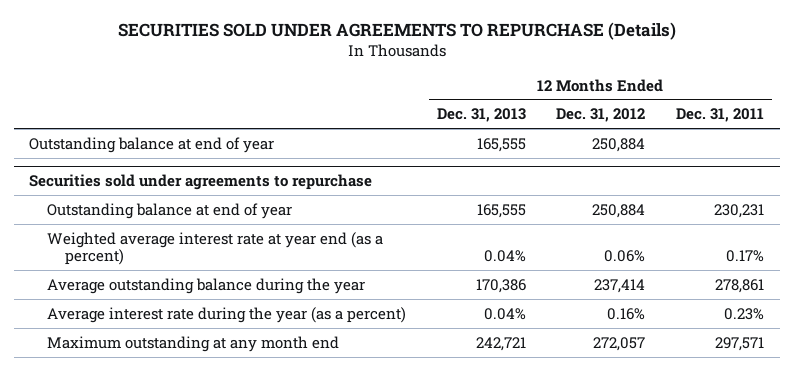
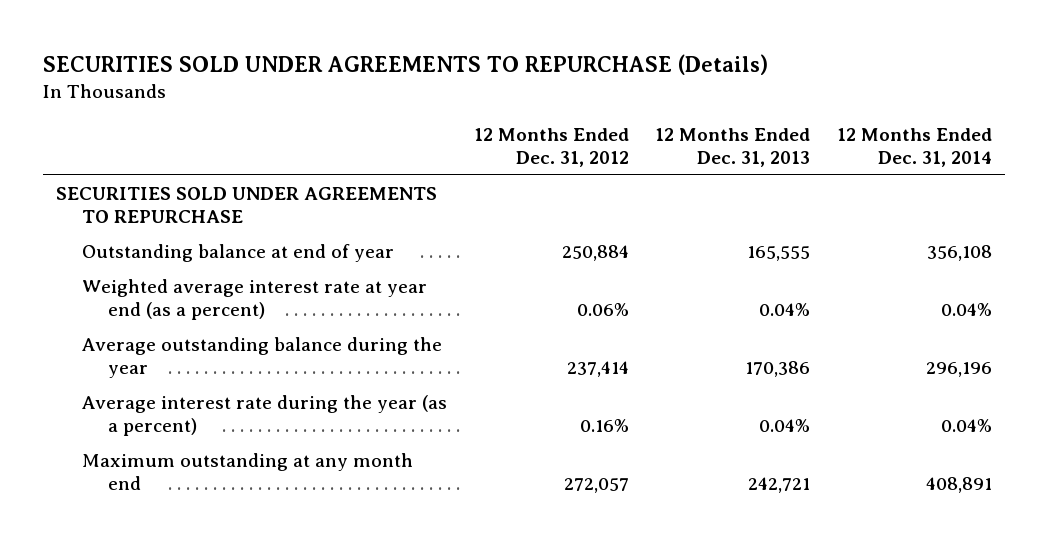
[676,108,765,123] Dec. 31, 2011 -> none
none -> [836,128,992,167] 12 Months Ended Dec. 31, 2014
[28,136,274,153] Outstanding balance at end of year -> none
[28,174,372,191] Securities sold under agreements to repurchase -> none
none -> [55,187,437,223] SECURITIES SOLD UNDER AGREEMENTS TO REPURCHASE

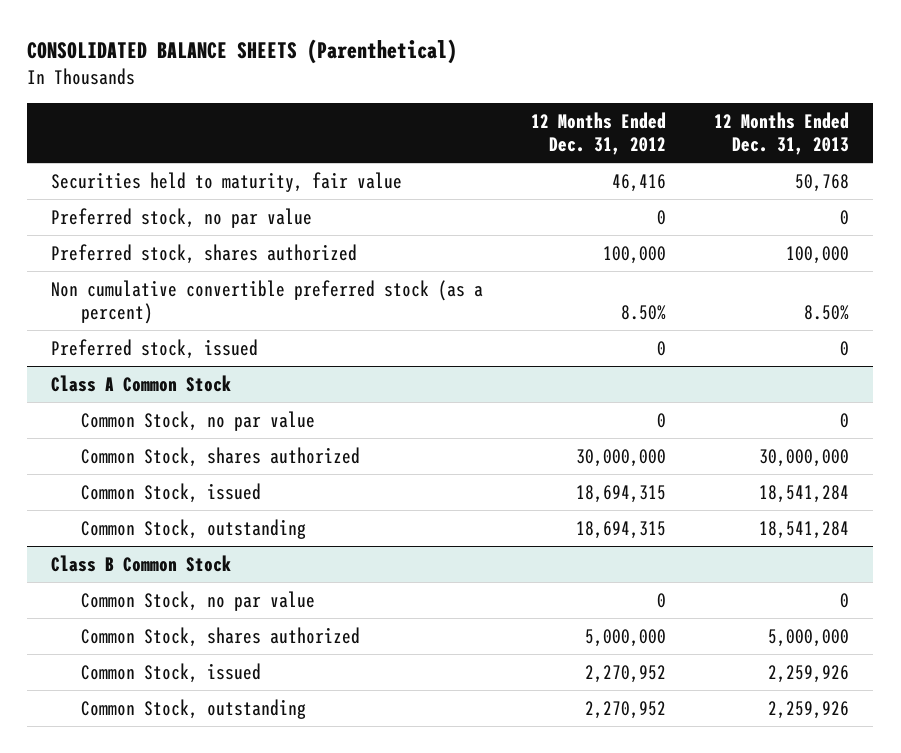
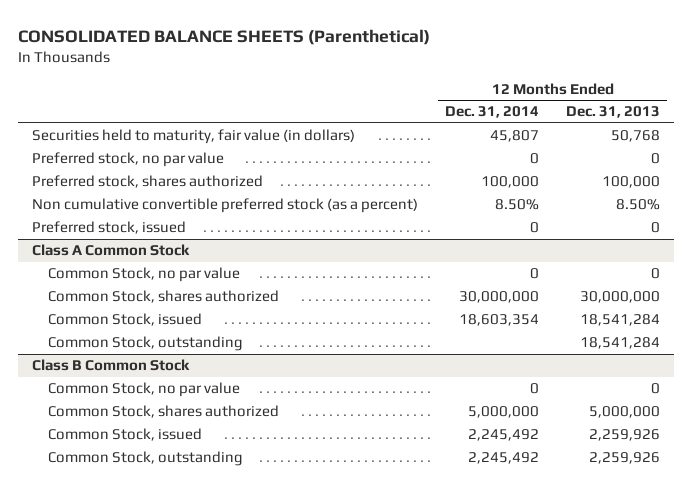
[531,112,667,156] 12 Months Ended Dec. 31, 2012 -> none
none -> [445,106,540,119] Dec. 31, 2014
[51,171,403,192] Securities held to maturity, fair value -> [31,129,355,145] Securities held to maturity, fair value (in dollars)

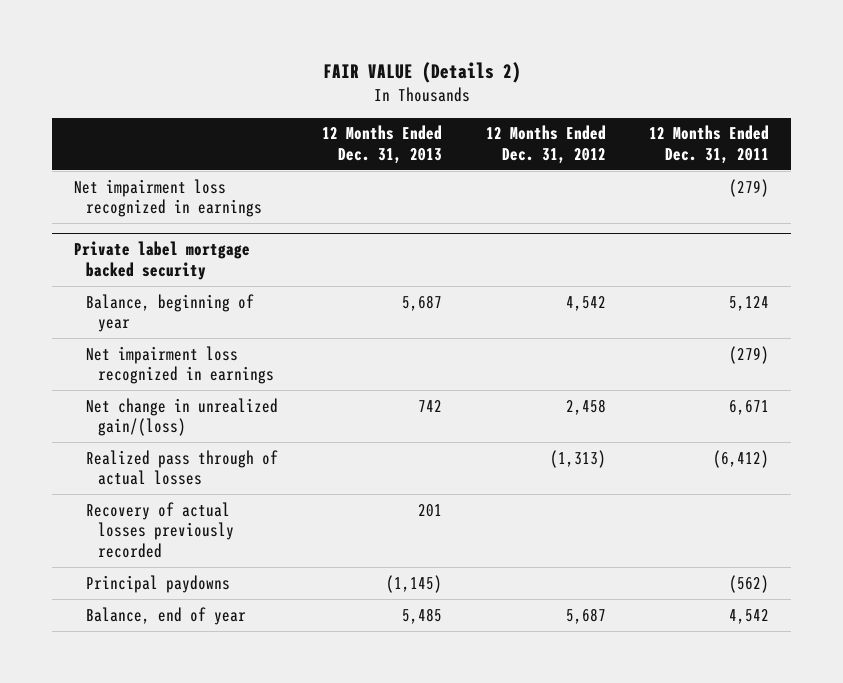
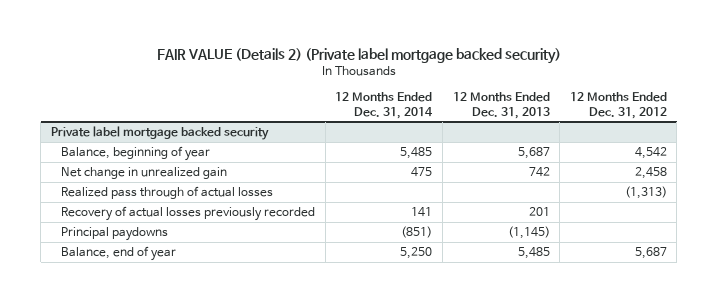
[322,61,521,83] FAIR VALUE (Details 2) -> [156,48,561,65] FAIR VALUE (Details 2) (Private label mortgage backed security)
[649,125,770,164] 12 Months Ended Dec. 31, 2011 -> none
none -> [335,92,434,119] 12 Months Ended Dec. 31, 2014
[73,178,262,218] Net impairment loss recognized in earnings -> none
[85,345,274,385] Net impairment loss recognized in earnings -> none
[85,397,278,437] Net change in unrealized gain/(loss) -> [61,167,228,180] Net change in unrealized gain

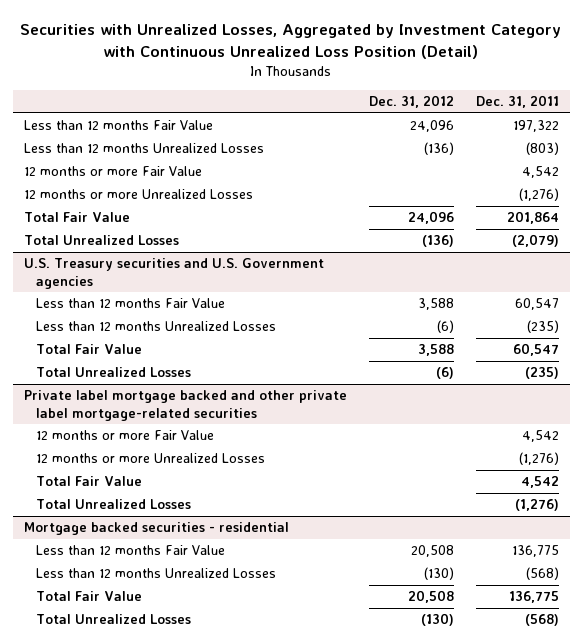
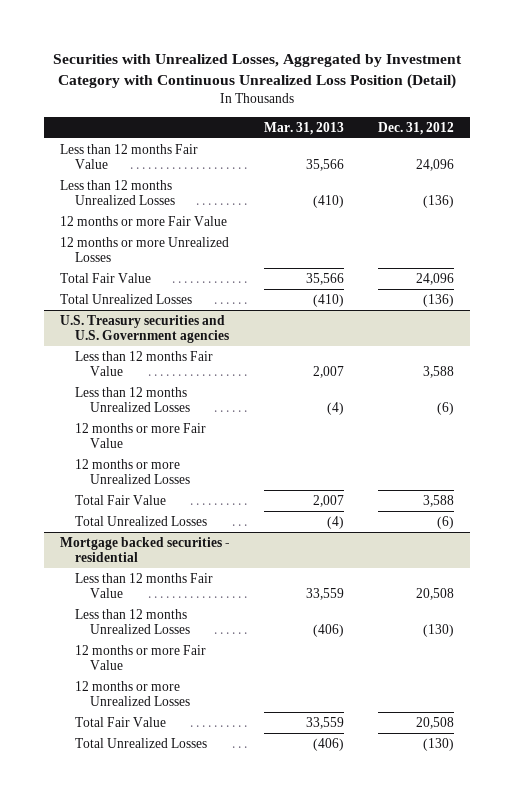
[475,95,559,109] Dec. 31, 2011 -> none
none -> [264,121,345,135] Mar. 31, 2013
[23,390,347,421] Private label mortgage backed and other private label mortgage-related securities -> none
[35,476,142,487] Total Fair Value -> none
[35,499,191,510] Total Unrealized Losses -> none
[35,344,142,355] Total Fair Value -> [75,494,167,505] Total Fair Value
[35,367,191,378] Total Unrealized Losses -> [75,515,208,526] Total Unrealized Losses
none -> [75,644,207,671] 12 months or more Fair Value
none -> [75,680,191,707] 12 months or more Unrealized Losses

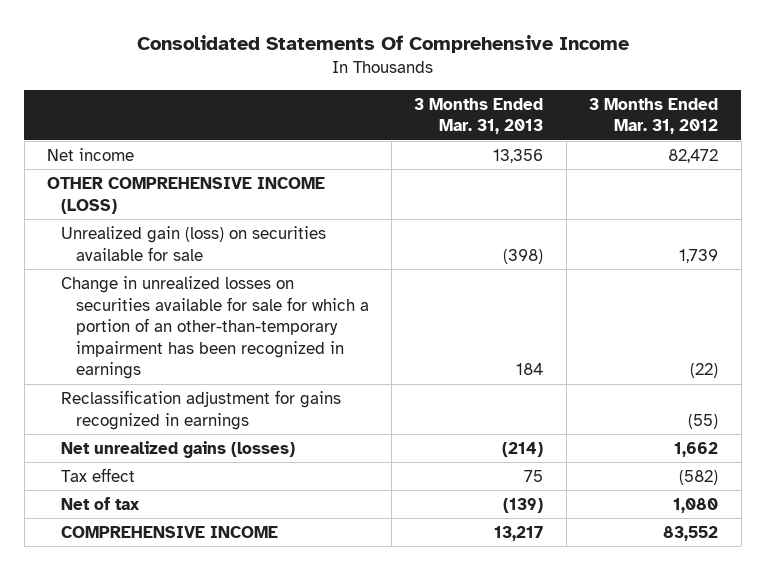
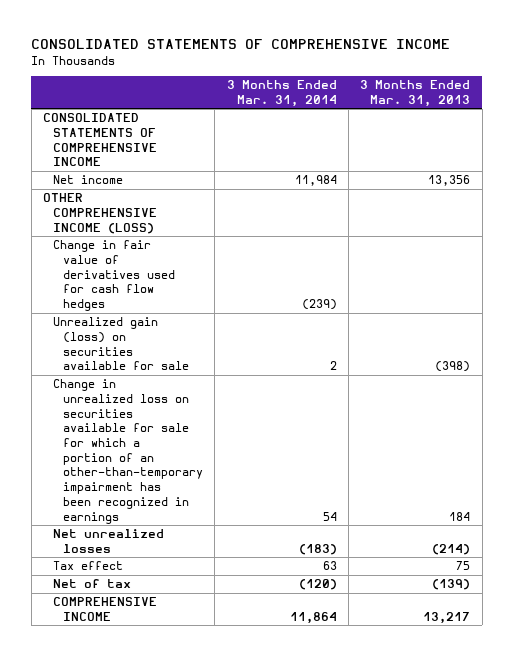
[136,35,629,54] Consolidated Statements Of Comprehensive Income -> [31,39,451,50] CONSOLIDATED STATEMENTS OF COMPREHENSIVE INCOME
[589,97,719,135] 3 Months Ended Mar. 31, 2012 -> none
none -> [226,80,337,108] 3 Months Ended Mar. 31, 2014
none -> [43,113,157,167] CONSOLIDATED STATEMENTS OF COMPREHENSIVE INCOME
none -> [52,240,175,312] Change in fair value of derivatives used for cash flow hedges
[61,389,342,430] Reclassification adjustment for gains recognized in earnings -> none
[61,275,369,380] Change in unrealized losses on securities available for sale for which a portion of an other-than-temporary impairment has been recognized in earnings -> [52,379,203,524] Change in unrealized loss on securities available for sale for which a portion of an other-than-temporary impairment has been recognized in earnings
[61,440,296,458] Net unrealized gains (losses) -> [52,529,164,553] Net unrealized losses

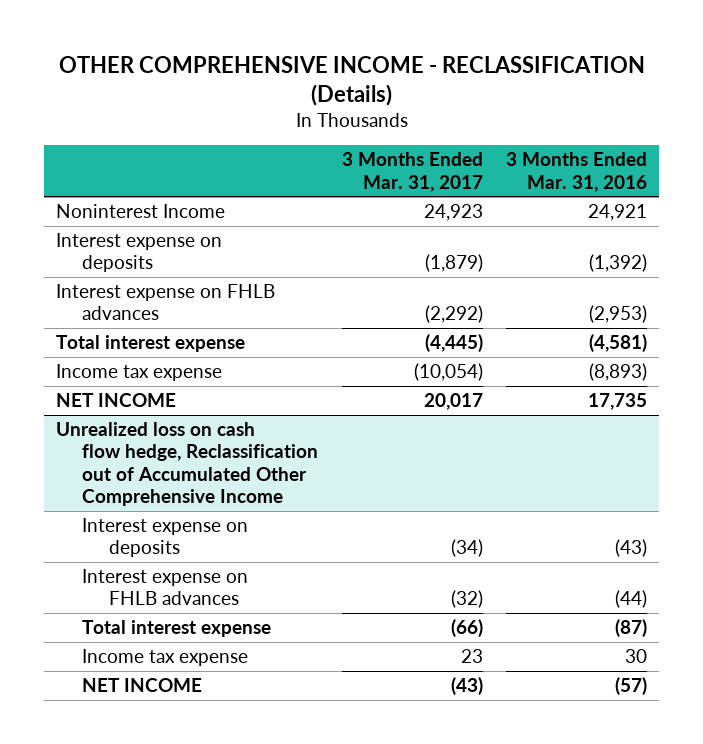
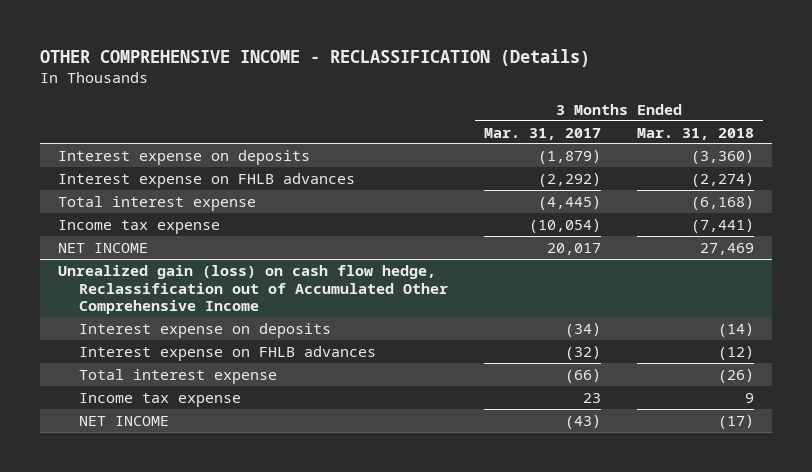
[506,152,648,192] 3 Months Ended Mar. 31, 2016 -> none
none -> [637,127,755,140] Mar. 31, 2018
[55,203,225,218] Noninterest Income -> none
[55,421,319,507] Unrealized loss on cash flow hedge, Reclassification out of Accumulated Other Comprehensive Income -> [57,264,449,315] Unrealized gain (loss) on cash flow hedge, Reclassification out of Accumulated Other Comprehensive Income

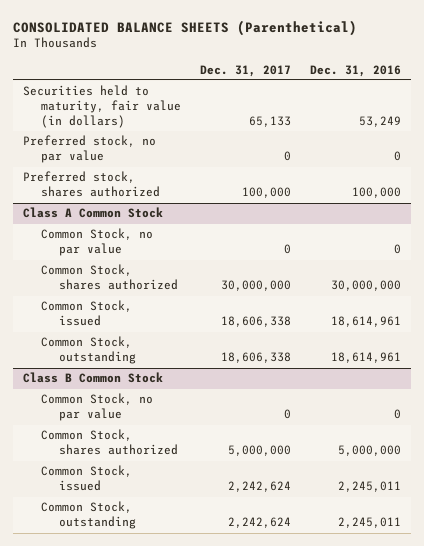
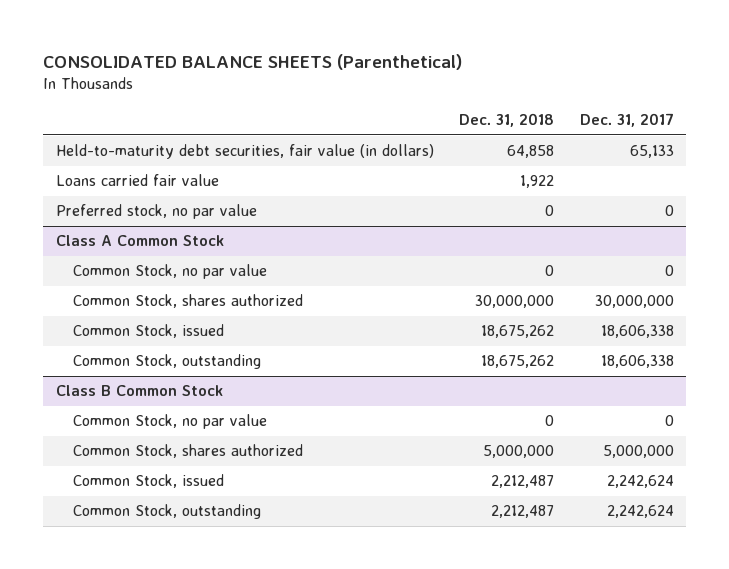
[310,64,402,77] Dec. 31, 2016 -> none
none -> [459,113,555,128] Dec. 31, 2018
[22,85,182,129] Securities held to maturity, fair value (in dollars) -> [55,144,434,160] Held-to-maturity debt securities, fair value (in dollars)
none -> [55,174,219,187] Loans carried fair value
[22,171,161,198] Preferred stock, shares authorized -> none

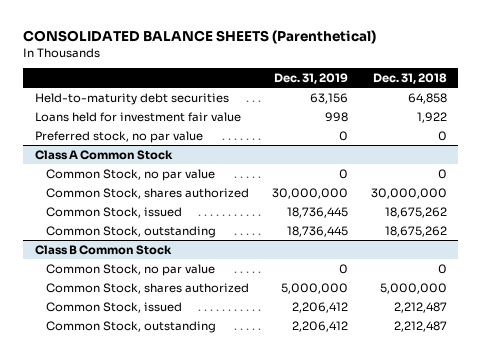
[579,113,674,128] Dec. 31, 2017 -> none
none -> [273,73,348,85] Dec. 31, 2019
[55,144,434,160] Held-to-maturity debt securities, fair value (in dollars) -> [34,92,229,105] Held-to-maturity debt securities
[55,174,219,187] Loans carried fair value -> [34,111,241,122] Loans held for investment fair value

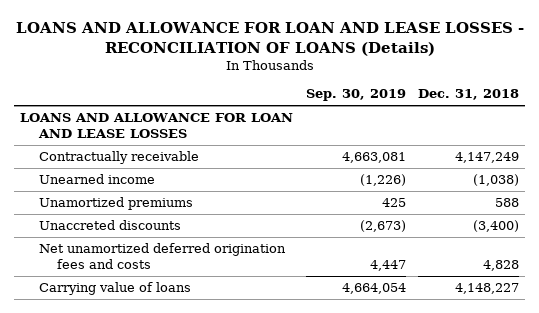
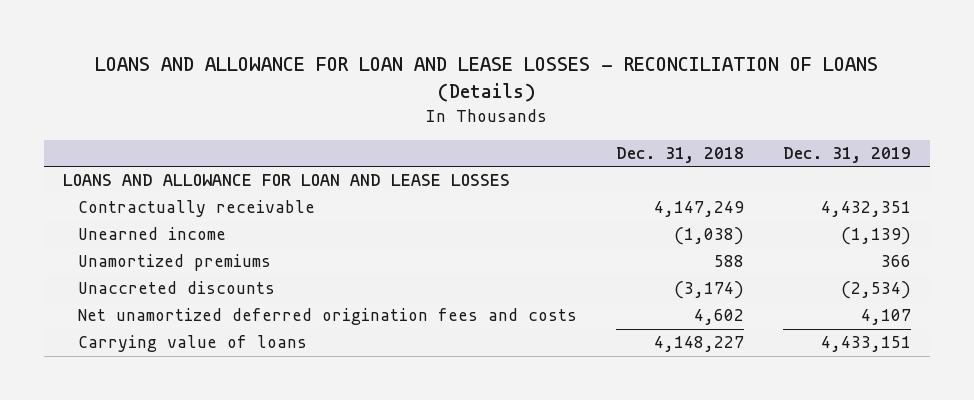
[305,89,406,102] Sep. 30, 2019 -> none
none -> [782,146,911,163] Dec. 31, 2019
[473,220,520,233] (3,400) -> [674,281,745,300] (3,174)
[483,260,520,272] 4,828 -> [694,309,745,326] 4,602

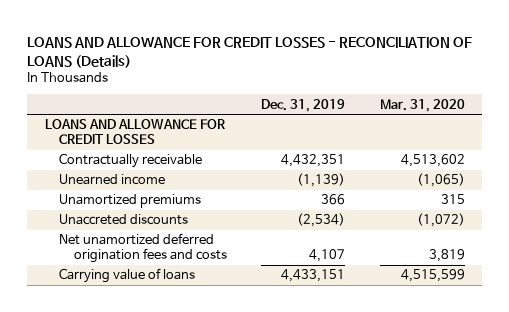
[95,57,879,103] LOANS AND ALLOWANCE FOR LOAN AND LEASE LOSSES - RECONCILIATION OF LOANS (Details) -> [27,36,473,68] LOANS AND ALLOWANCE FOR CREDIT LOSSES - RECONCILIATION OF LOANS (Details)
[616,146,745,163] Dec. 31, 2018 -> none
none -> [379,98,465,112] Mar. 31, 2020
[63,174,511,187] LOANS AND ALLOWANCE FOR LOAN AND LEASE LOSSES -> [44,119,225,145] LOANS AND ALLOWANCE FOR CREDIT LOSSES

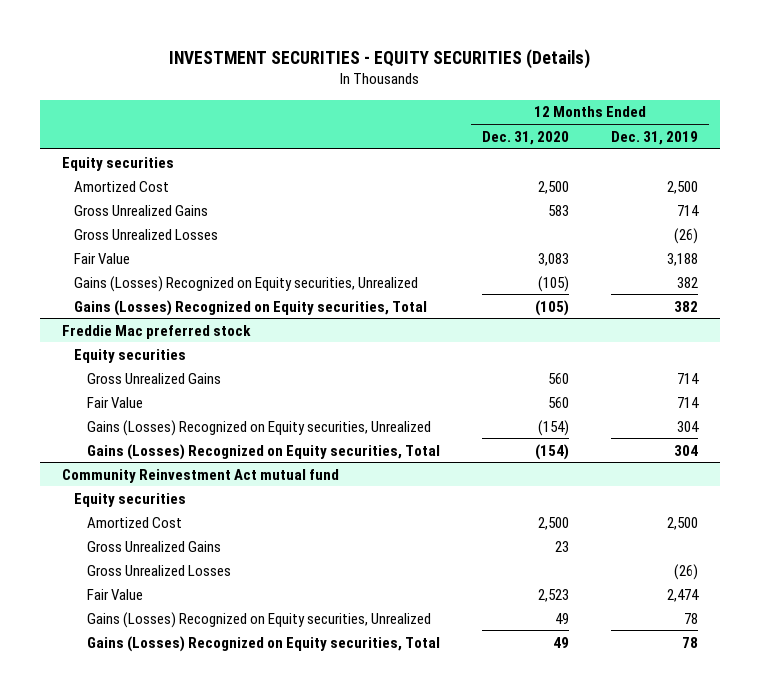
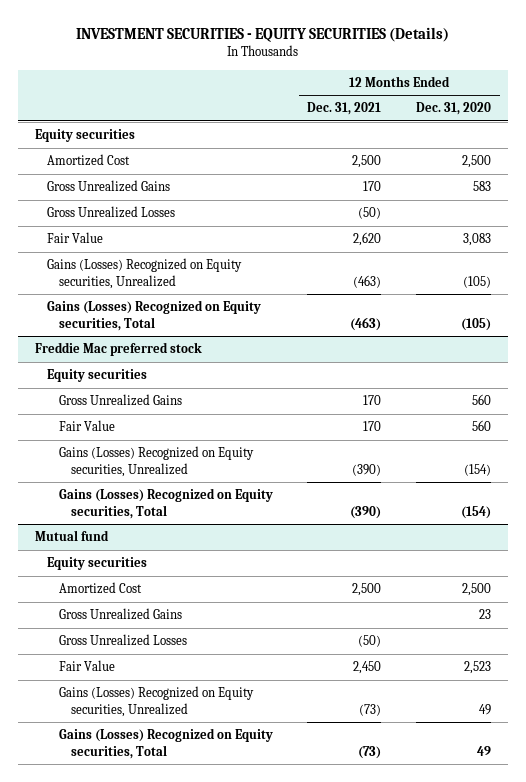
[611,130,699,145] Dec. 31, 2019 -> none
none -> [307,102,382,116] Dec. 31, 2021
[61,468,339,483] Community Reinvestment Act mutual fund -> [35,530,110,542] Mutual fund

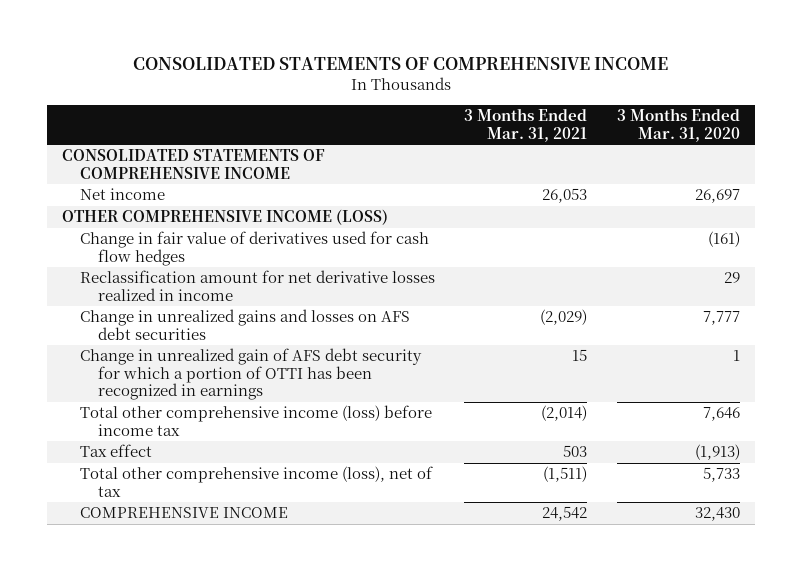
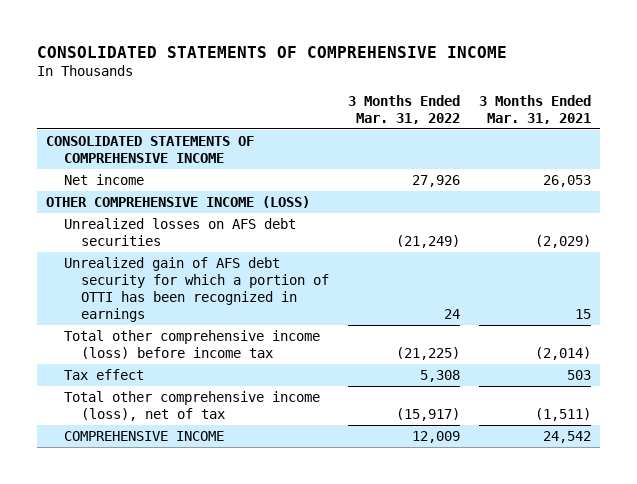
[617,108,741,142] 3 Months Ended Mar. 31, 2020 -> none
none -> [347,94,460,124] 3 Months Ended Mar. 31, 2022
[79,231,429,266] Change in fair value of derivatives used for cash flow hedges -> none
[79,270,435,301] Reclassification amount for net derivative losses realized in income -> none
[79,309,410,340] Change in unrealized gains and losses on AFS debt securities -> [63,217,296,246] Unrealized losses on AFS debt securities
[79,348,422,401] Change in unrealized gain of AFS debt security for which a portion of OTTI has been recognized in earnings -> [63,256,329,322] Unrealized gain of AFS debt security for which a portion of OTTI has been recognized in earnings

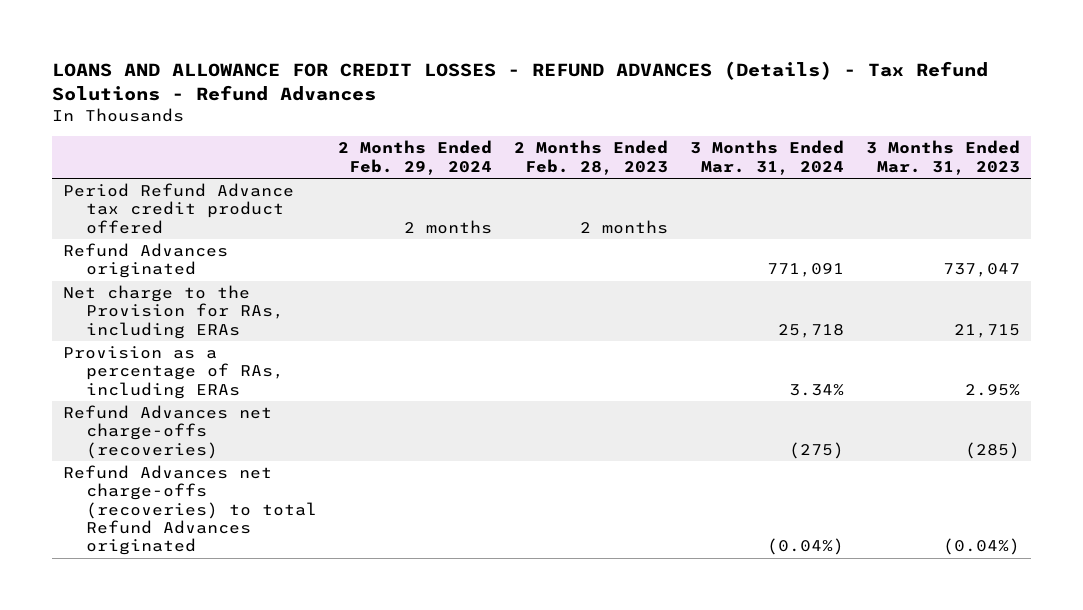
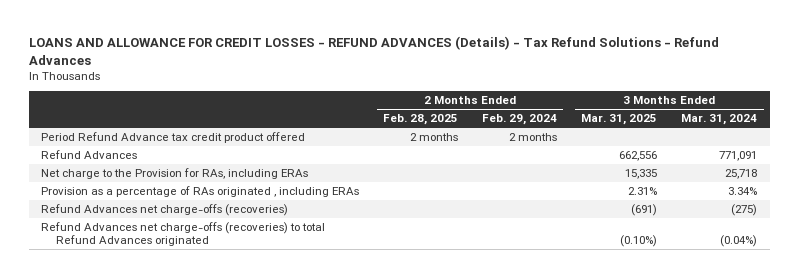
[514,140,669,175] 2 Months Ended Feb. 28, 2023 -> none
[865,140,1020,175] 3 Months Ended Mar. 31, 2023 -> none
none -> [383,114,459,126] Feb. 28, 2025
none -> [581,114,658,126] Mar. 31, 2025
[63,243,229,279] Refund Advances originated -> [41,149,138,159] Refund Advances
[63,346,284,399] Provision as a percentage of RAs, including ERAs -> [41,185,360,197] Provision as a percentage of RAs originated , including ERAs

